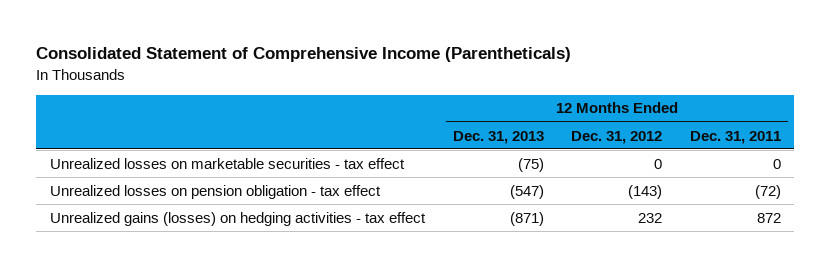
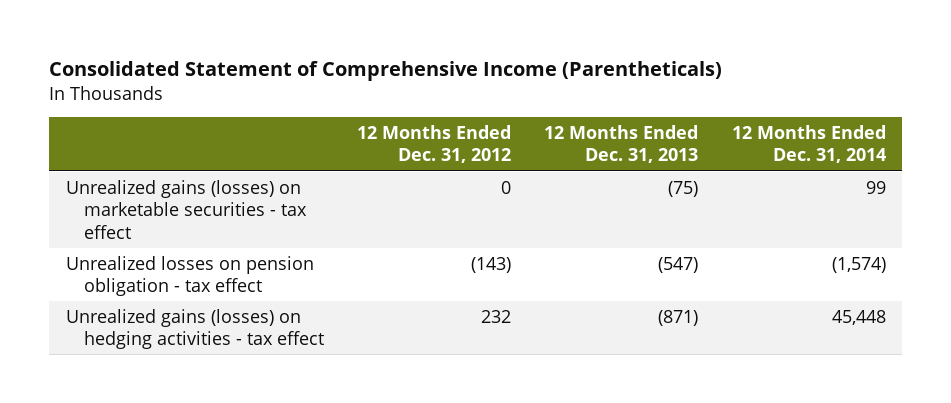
[689,130,781,144] Dec. 31, 2011 -> none
none -> [731,124,886,164] 12 Months Ended Dec. 31, 2014
[49,157,405,169] Unrealized losses on marketable securities - tax effect -> [65,179,307,239] Unrealized gains (losses) on marketable securities - tax effect

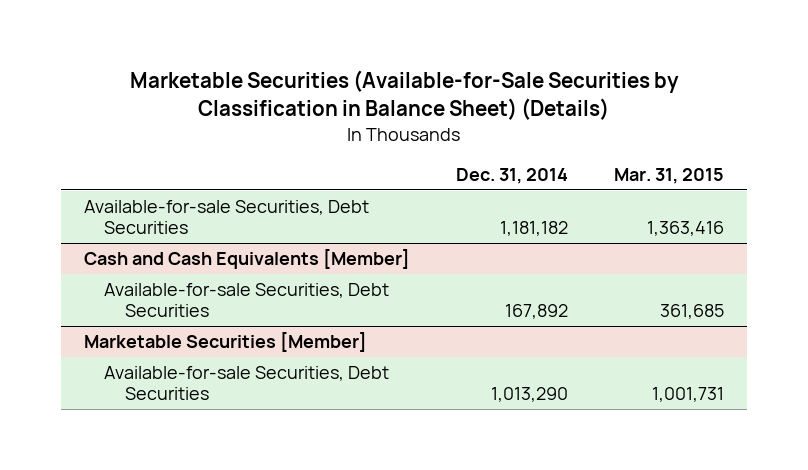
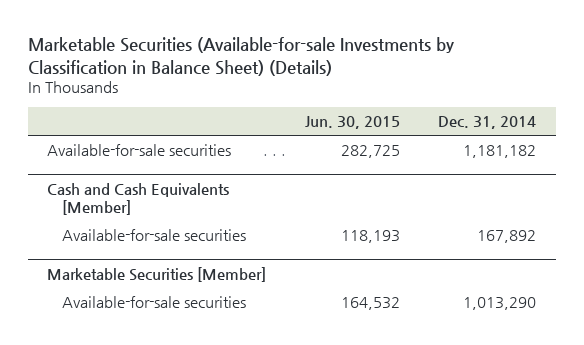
[129,70,679,121] Marketable Securities (Available-for-Sale Securities by Classification in Balance Sheet) (Details) -> [28,37,455,76] Marketable Securities (Available-for-sale Investments by Classification in Balance Sheet) (Details)
[614,167,725,184] Mar. 31, 2015 -> none
none -> [304,116,400,130] Jun. 30, 2015
[83,199,369,235] Available-for-sale Securities, Debt Securities -> [47,144,232,157] Available-for-sale securities
[104,282,390,318] Available-for-sale Securities, Debt Securities -> [62,229,247,242] Available-for-sale securities
[104,365,390,401] Available-for-sale Securities, Debt Securities -> [62,296,247,309] Available-for-sale securities

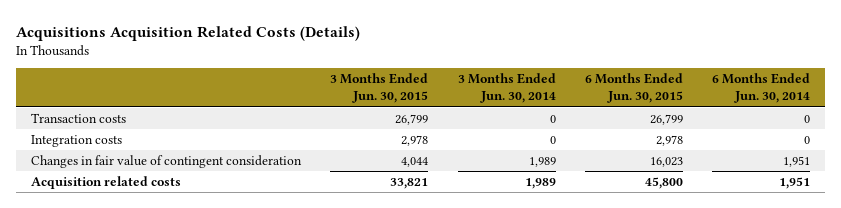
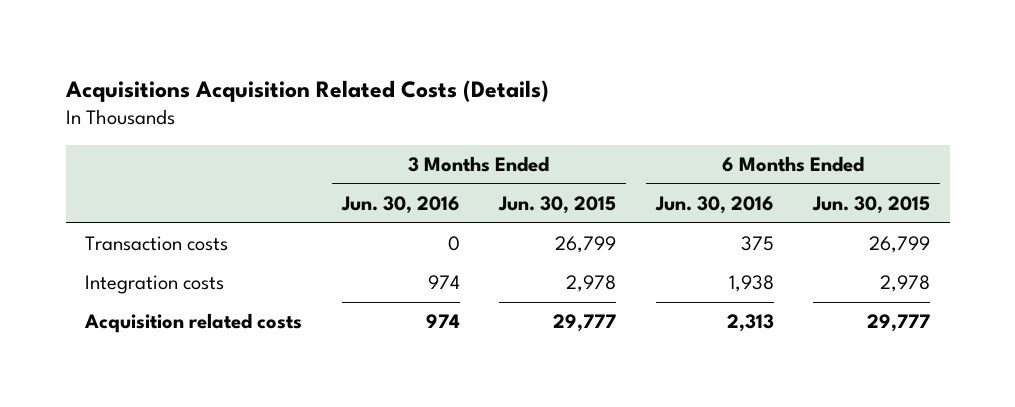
[457,73,556,104] 3 Months Ended Jun. 30, 2014 -> none
[712,73,811,104] 6 Months Ended Jun. 30, 2014 -> none
none -> [340,196,460,215] Jun. 30, 2016
none -> [654,196,774,215] Jun. 30, 2016
[30,155,302,169] Changes in fair value of contingent consideration -> none
[390,178,429,190] 33,821 -> [553,314,617,333] 29,777
[645,177,684,190] 45,800 -> [867,314,931,333] 29,777

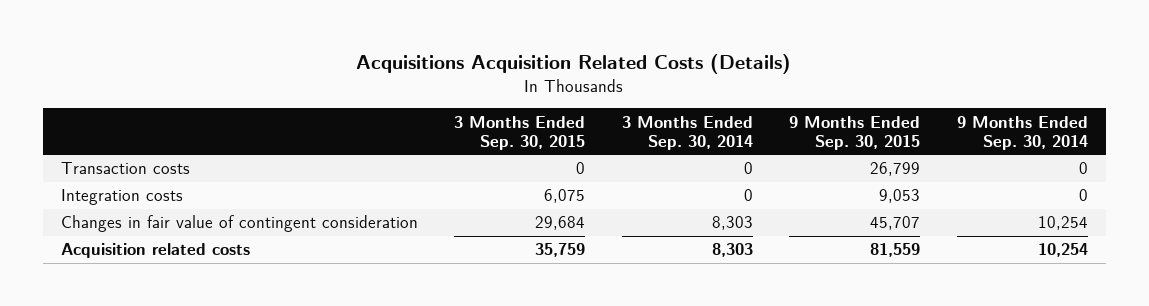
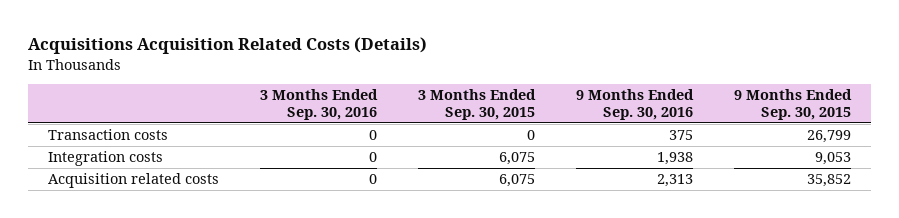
[621,115,753,151] 3 Months Ended Sep. 30, 2014 -> none
[956,115,1088,151] 9 Months Ended Sep. 30, 2014 -> none
none -> [260,89,379,120] 3 Months Ended Sep. 30, 2016
none -> [575,89,694,120] 9 Months Ended Sep. 30, 2016
[61,215,419,233] Changes in fair value of contingent consideration -> none
[535,243,586,258] 35,759 -> [499,174,536,188] 6,075
[870,243,921,258] 81,559 -> [806,174,851,188] 35,852

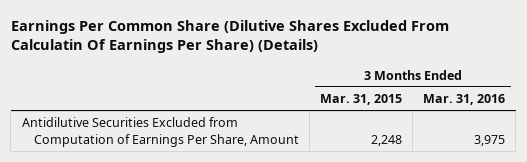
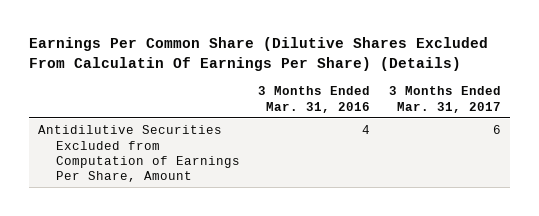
[319,94,402,106] Mar. 31, 2015 -> none
none -> [388,86,501,113] 3 Months Ended Mar. 31, 2017
[474,134,506,146] 3,975 -> [362,125,371,135] 4

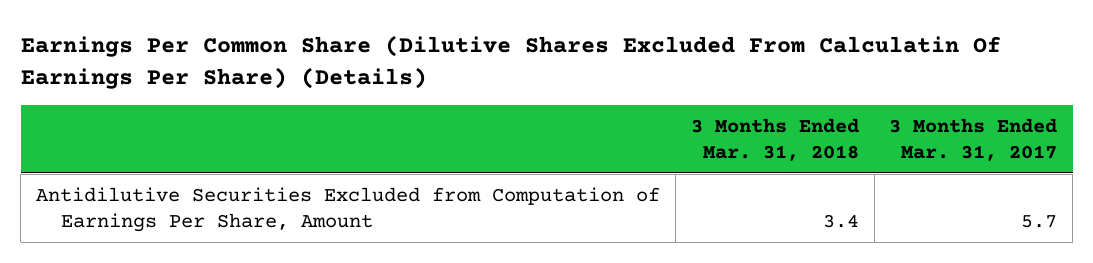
[258,86,371,113] 3 Months Ended Mar. 31, 2016 -> none
none -> [690,117,859,161] 3 Months Ended Mar. 31, 2018
[492,125,501,135] 6 -> [1021,214,1058,228] 5.7

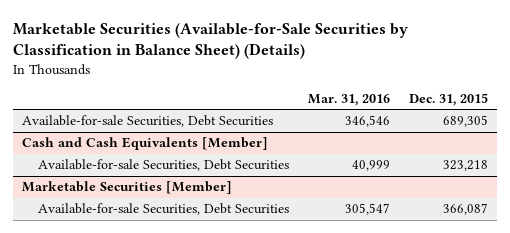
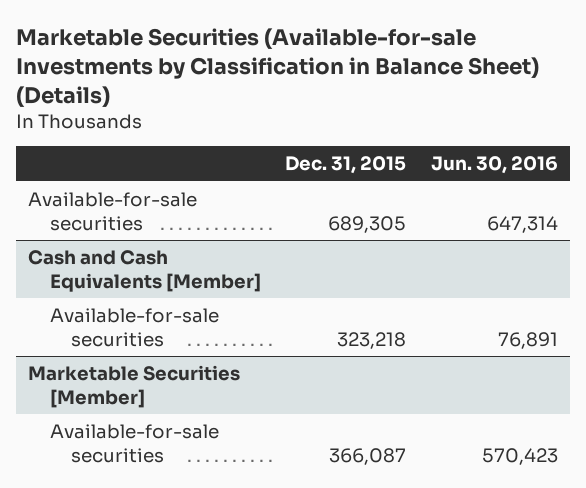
[12,22,408,60] Marketable Securities (Available-for-Sale Securities by Classification in Balance Sheet) (Details) -> [15,27,539,107] Marketable Securities (Available-for-sale Investments by Classification in Balance Sheet) (Details)
[307,94,390,107] Mar. 31, 2016 -> none
none -> [430,156,558,175] Jun. 30, 2016
[22,115,274,128] Available-for-sale Securities, Debt Securities -> [28,191,198,231] Available-for-sale securities
[37,159,289,172] Available-for-sale Securities, Debt Securities -> [49,307,219,347] Available-for-sale securities
[37,203,289,216] Available-for-sale Securities, Debt Securities -> [49,423,219,463] Available-for-sale securities

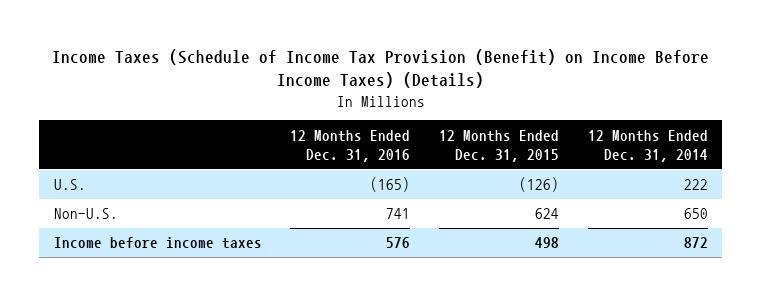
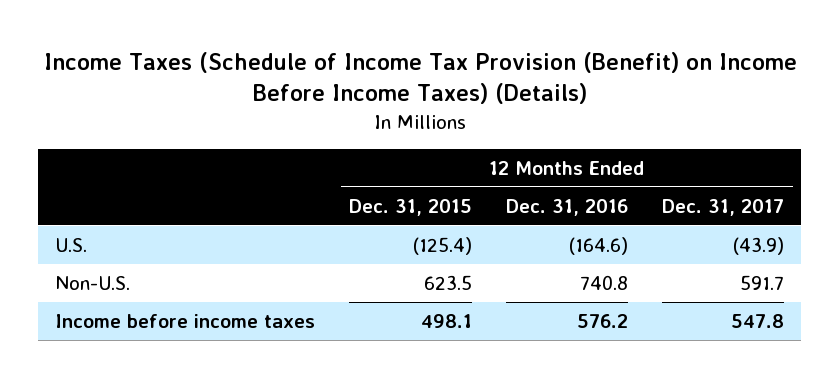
[587,129,708,162] 12 Months Ended Dec. 31, 2014 -> none
none -> [662,198,785,216] Dec. 31, 2017
[370,177,411,193] (165) -> [569,236,629,255] (164.6)
[519,177,560,193] (126) -> [413,236,473,255] (125.4)
[386,208,411,220] 741 -> [580,274,629,290] 740.8
[535,208,560,220] 624 -> [424,274,473,290] 623.5
[386,237,411,249] 576 -> [577,313,629,328] 576.2
[535,237,560,249] 498 -> [421,313,473,328] 498.1

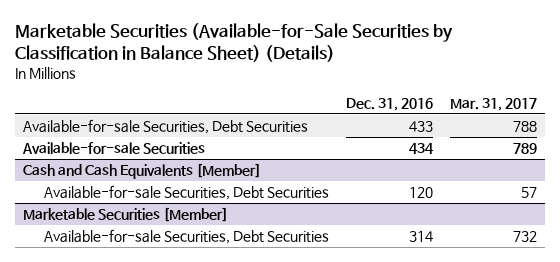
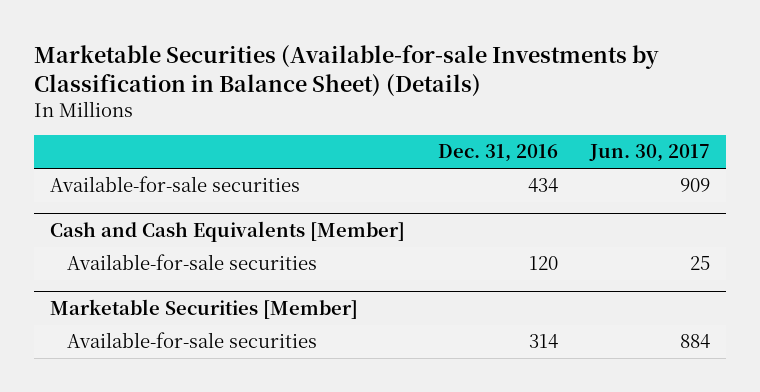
[15,23,454,62] Marketable Securities (Available-for-Sale Securities by Classification in Balance Sheet) (Details) -> [34,45,660,97] Marketable Securities (Available-for-sale Investments by Classification in Balance Sheet) (Details)
[449,98,537,112] Mar. 31, 2017 -> none
none -> [588,144,710,163] Jun. 30, 2017
[23,118,309,134] Available-for-sale Securities, Debt Securities -> none
[22,141,206,154] Available-for-sale Securities -> [50,176,301,193] Available-for-sale securities
[43,184,329,200] Available-for-sale Securities, Debt Securities -> [67,254,318,271] Available-for-sale securities
[43,228,329,244] Available-for-sale Securities, Debt Securities -> [67,332,318,349] Available-for-sale securities

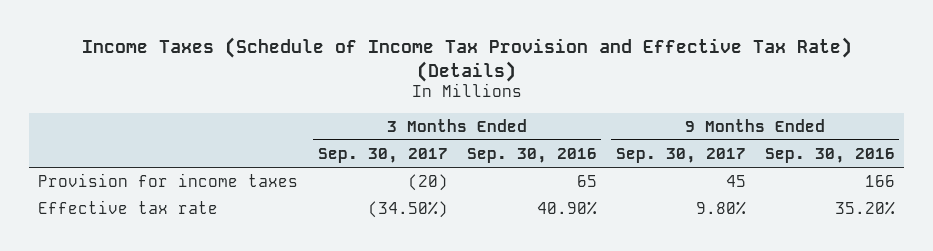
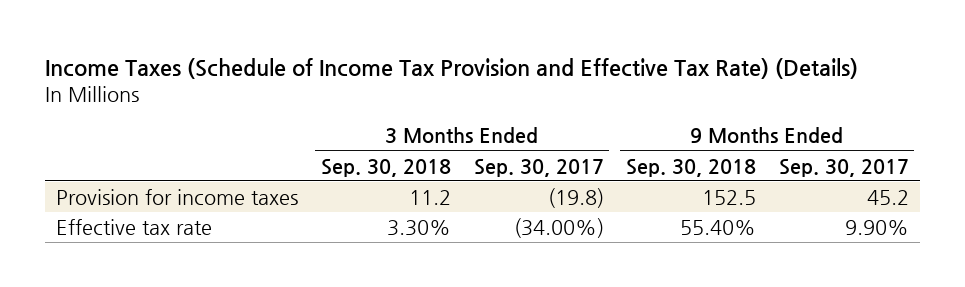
[466,148,597,164] Sep. 30, 2016 -> none
[764,148,895,164] Sep. 30, 2016 -> none
none -> [320,158,451,177] Sep. 30, 2018
none -> [626,158,757,177] Sep. 30, 2018
[407,174,448,192] (20) -> [547,187,604,208] (19.8)
[725,175,746,188] 45 -> [866,189,909,205] 45.2
[367,201,448,219] (34.50%) -> [513,217,604,238] (34.00%)
[695,201,746,216] 9.80% -> [844,219,909,235] 9.90%

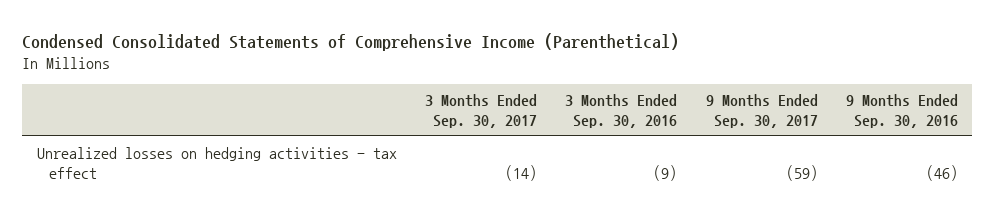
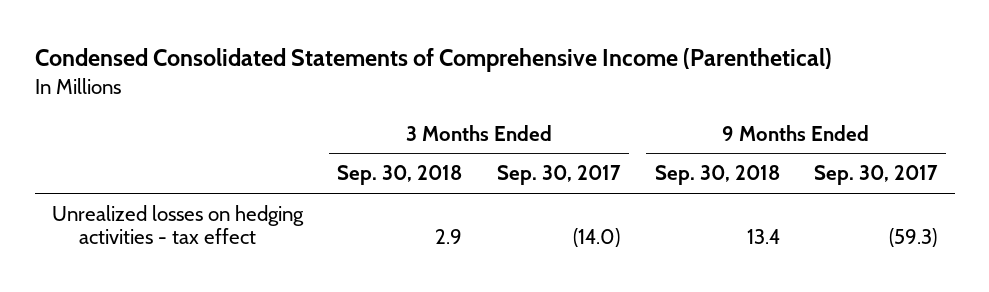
[565,94,678,128] 3 Months Ended Sep. 30, 2016 -> none
[845,94,958,128] 9 Months Ended Sep. 30, 2016 -> none
none -> [337,165,463,186] Sep. 30, 2018
none -> [654,165,780,186] Sep. 30, 2018
[504,164,537,181] (14) -> [573,228,621,248] (14.0)
[785,164,818,181] (59) -> [889,228,938,248] (59.3)

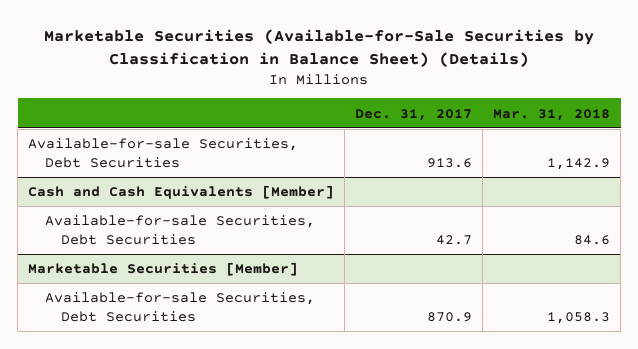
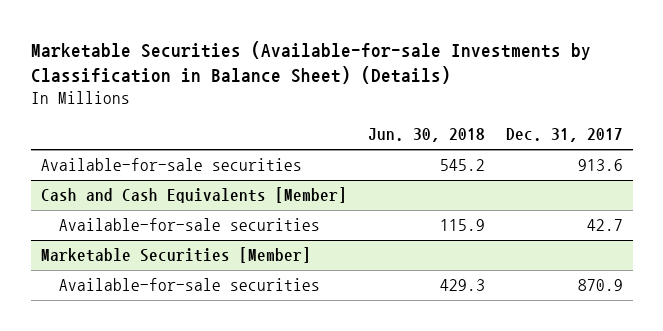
[44,28,595,67] Marketable Securities (Available-for-Sale Securities by Classification in Balance Sheet) (Details) -> [30,40,591,84] Marketable Securities (Available-for-sale Investments by Classification in Balance Sheet) (Details)
[493,108,611,121] Mar. 31, 2018 -> none
none -> [367,128,485,143] Jun. 30, 2018
[28,138,299,169] Available-for-sale Securities, Debt Securities -> [40,158,302,172] Available-for-sale securities
[44,215,315,246] Available-for-sale Securities, Debt Securities -> [58,218,320,232] Available-for-sale securities
[44,292,315,323] Available-for-sale Securities, Debt Securities -> [58,278,320,292] Available-for-sale securities

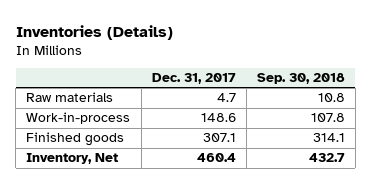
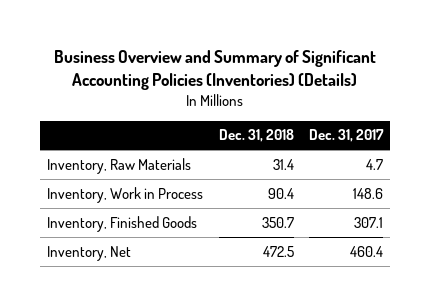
[15,24,173,40] Inventories (Details) -> [54,49,377,90] Business Overview and Summary of Significant Accounting Policies (Inventories) (Details)
[256,73,345,85] Sep. 30, 2018 -> none
none -> [218,129,294,143] Dec. 31, 2018
[26,92,114,103] Raw materials -> [47,157,192,174] Inventory, Raw Materials
[26,112,131,125] Work-in-process -> [47,186,204,203] Inventory, Work in Process
[26,132,125,147] Finished goods -> [47,215,198,232] Inventory, Finished Goods

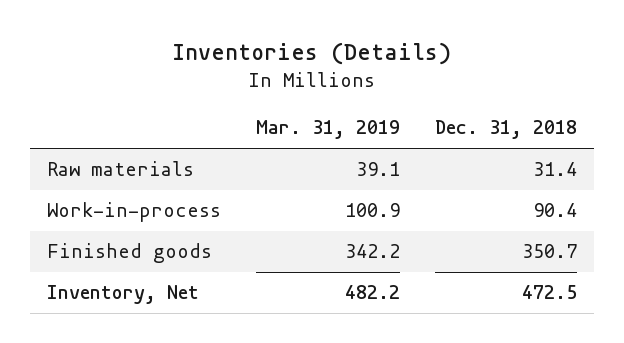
[54,49,377,90] Business Overview and Summary of Significant Accounting Policies (Inventories) (Details) -> [172,42,452,66] Inventories (Details)
[308,129,384,143] Dec. 31, 2017 -> none
none -> [256,120,401,140] Mar. 31, 2019
[47,157,192,174] Inventory, Raw Materials -> [47,161,195,177] Raw materials
[47,186,204,203] Inventory, Work in Process -> [47,202,222,223] Work-in-process
[47,215,198,232] Inventory, Finished Goods -> [47,243,213,264] Finished goods

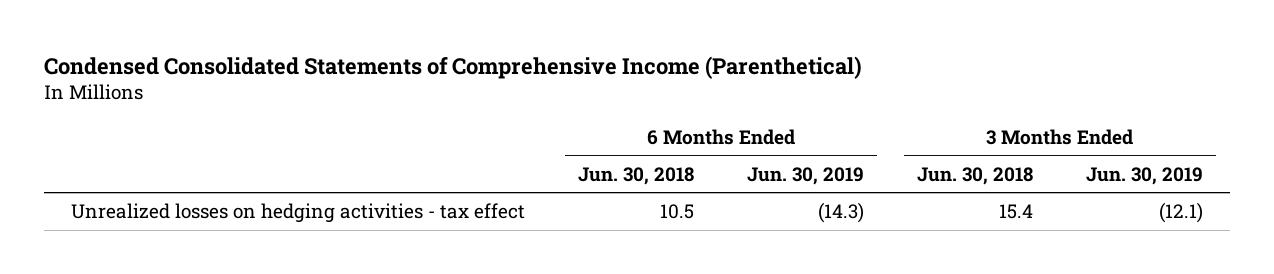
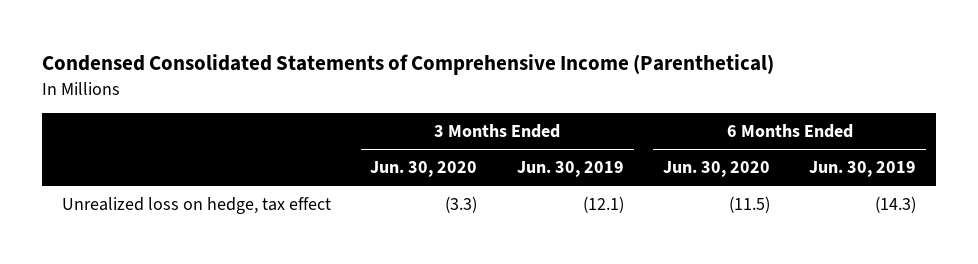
[577,166,694,185] Jun. 30, 2018 -> none
[916,166,1033,185] Jun. 30, 2018 -> none
none -> [370,161,478,178] Jun. 30, 2020
none -> [663,161,771,178] Jun. 30, 2020
[70,203,525,224] Unrealized losses on hedging activities - tax effect -> [62,197,332,215] Unrealized loss on hedge, tax effect

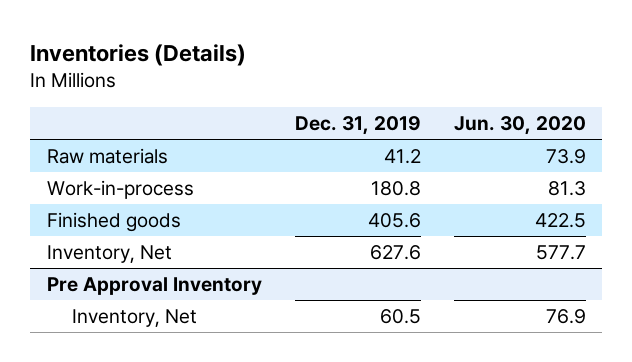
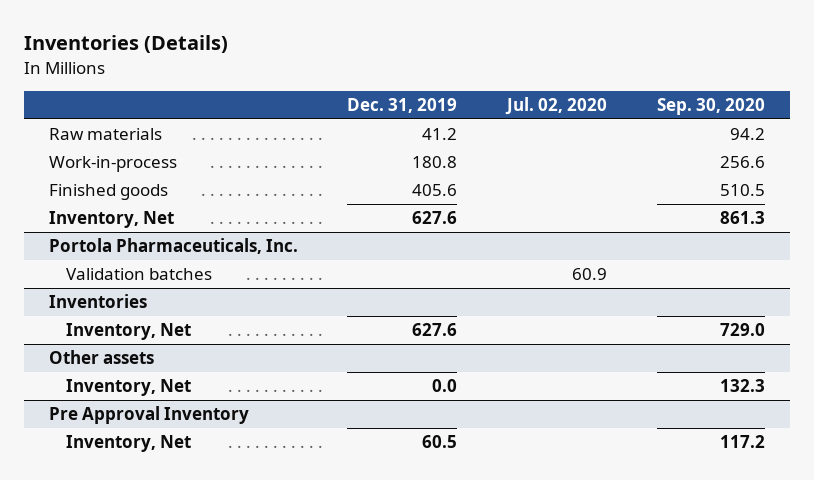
[453,115,586,135] Jun. 30, 2020 -> none
none -> [505,96,608,115] Jul. 02, 2020
none -> [657,97,766,115] Sep. 30, 2020
none -> [48,238,298,255] Portola Pharmaceuticals, Inc.
none -> [66,268,213,281] Validation batches
none -> [48,294,147,309] Inventories
none -> [66,323,192,341] Inventory, Net
none -> [48,350,154,365] Other assets
none -> [66,379,192,397] Inventory, Net

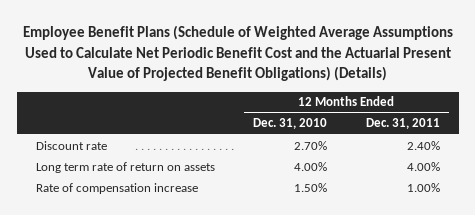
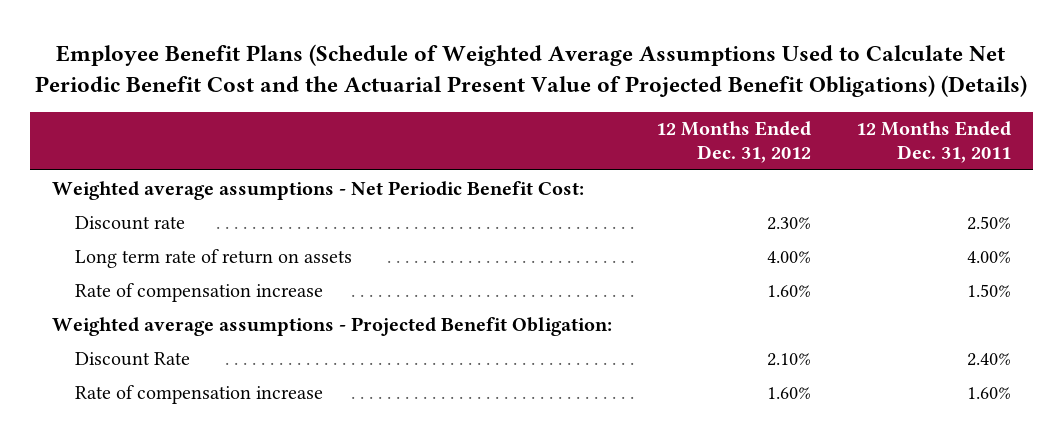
[253,118,328,130] Dec. 31, 2010 -> none
none -> [656,121,812,163] 12 Months Ended Dec. 31, 2012
none -> [51,180,584,200] Weighted average assumptions - Net Periodic Benefit Cost:
[406,140,440,150] 2.40% -> [966,215,1011,230] 2.50%
[406,182,440,192] 1.00% -> [966,283,1011,297] 1.50%
none -> [51,316,612,336] Weighted average assumptions - Projected Benefit Obligation:
none -> [75,351,191,366] Discount Rate
none -> [75,384,324,404] Rate of compensation increase

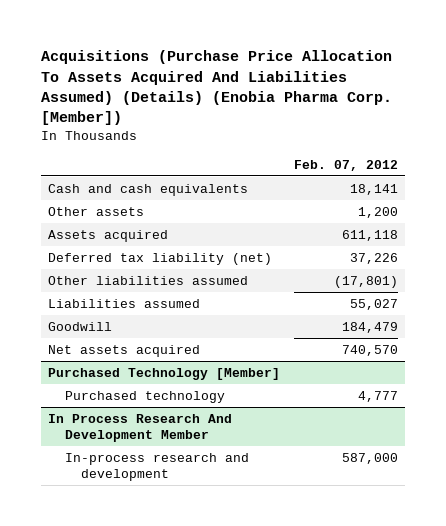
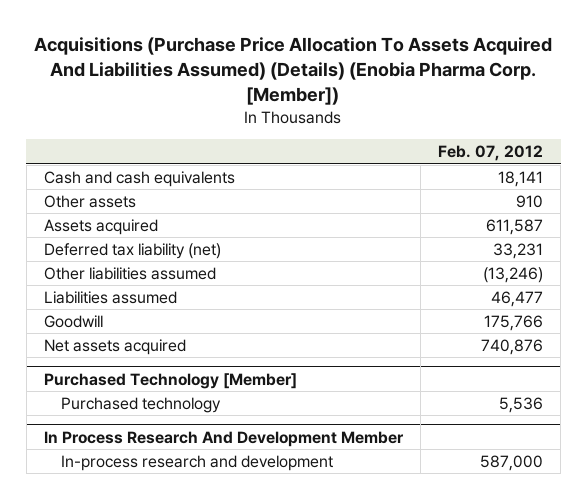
[358,206,399,218] 1,200 -> [515,194,543,208] 910
[342,229,399,241] 611,118 -> [485,218,543,235] 611,587
[350,252,399,264] 37,226 -> [492,242,543,259] 33,231
[334,275,399,288] (17,801) -> [482,266,543,283] (13,246)
[350,298,399,310] 55,027 -> [490,290,543,307] 46,477
[342,321,399,333] 184,479 -> [483,314,543,331] 175,766
[342,344,399,356] 740,570 -> [480,338,543,355] 740,876
[358,390,399,402] 4,777 -> [498,396,543,413] 5,536

